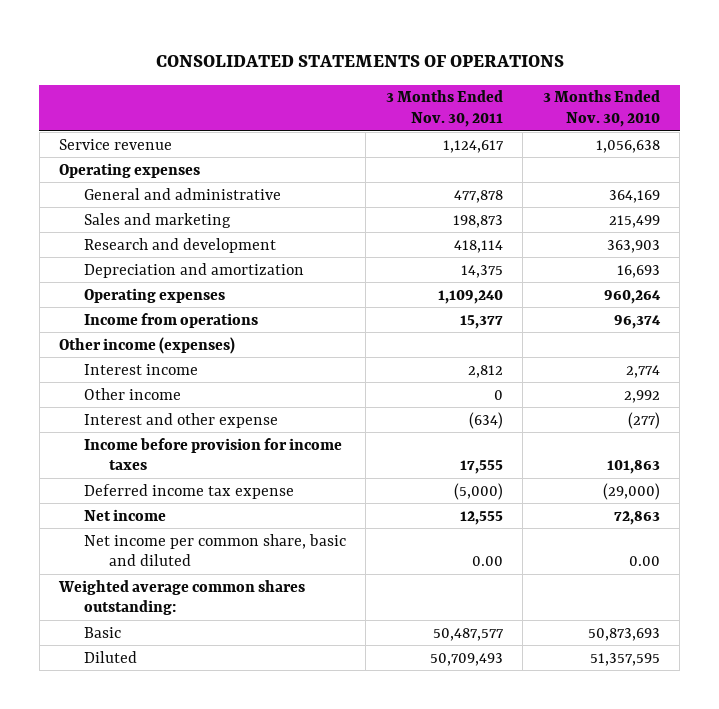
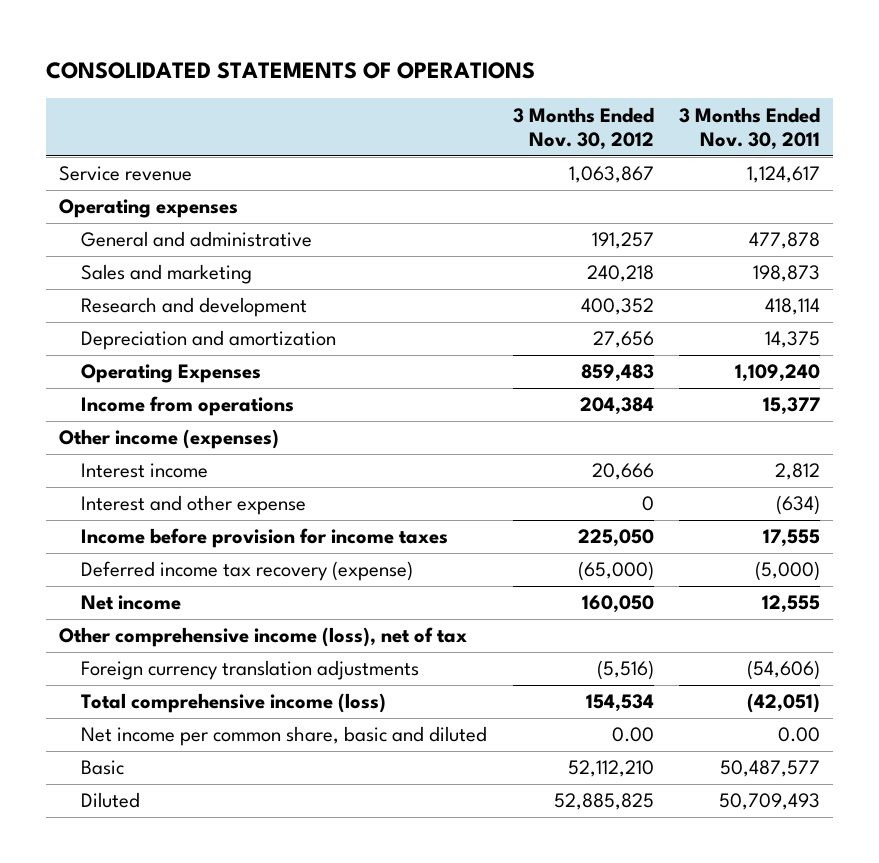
[542,90,660,128] 3 Months Ended Nov. 30, 2010 -> none
none -> [512,106,654,151] 3 Months Ended Nov. 30, 2012
[83,287,225,303] Operating expenses -> [81,364,262,384] Operating Expenses
[83,387,181,400] Other income -> none
[83,483,294,499] Deferred income tax expense -> [81,561,414,582] Deferred income tax recovery (expense)
none -> [58,627,467,648] Other comprehensive income (loss), net of tax
none -> [81,660,420,681] Foreign currency translation adjustments
none -> [81,693,387,714] Total comprehensive income (loss)
[58,579,306,616] Weighted average common shares outstanding: -> none

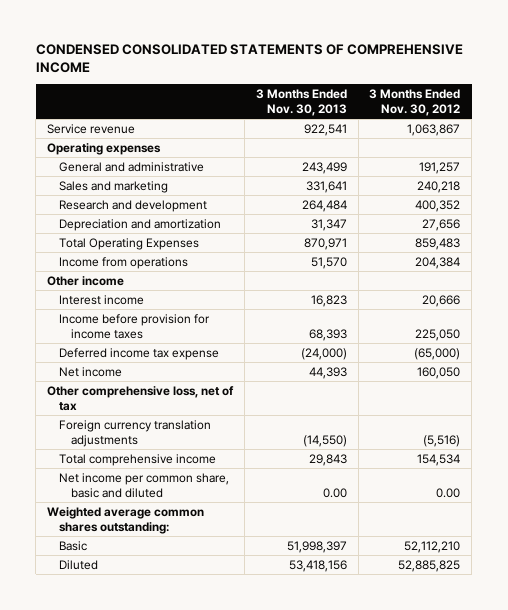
[45,61,535,79] CONSOLIDATED STATEMENTS OF OPERATIONS -> [35,44,463,74] CONDENSED CONSOLIDATED STATEMENTS OF COMPREHENSIVE INCOME
[679,106,821,151] 3 Months Ended Nov. 30, 2011 -> none
none -> [255,88,347,117] 3 Months Ended Nov. 30, 2013
[81,364,262,384] Operating Expenses -> [59,237,200,250] Total Operating Expenses
[58,429,279,450] Other income (expenses) -> [47,275,125,286] Other income
[81,495,307,516] Interest and other expense -> none
[81,561,414,582] Deferred income tax recovery (expense) -> [59,347,220,360] Deferred income tax expense
[58,627,467,648] Other comprehensive income (loss), net of tax -> [47,385,235,411] Other comprehensive loss, net of tax
[81,693,387,714] Total comprehensive income (loss) -> [59,453,217,466] Total comprehensive income
none -> [47,506,205,534] Weighted average common shares outstanding:

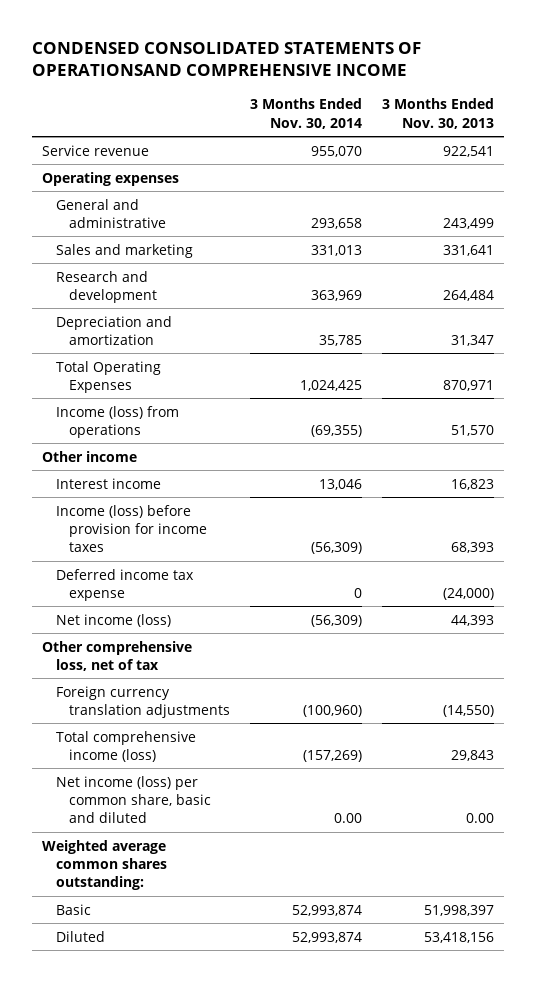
[35,44,463,74] CONDENSED CONSOLIDATED STATEMENTS OF COMPREHENSIVE INCOME -> [32,42,422,77] CONDENSED CONSOLIDATED STATEMENTS OF OPERATIONSAND COMPREHENSIVE INCOME
[369,88,461,117] 3 Months Ended Nov. 30, 2012 -> none
none -> [250,98,363,129] 3 Months Ended Nov. 30, 2014
[59,256,189,269] Income from operations -> [55,405,179,438] Income (loss) from operations
[59,313,211,339] Income before provision for income taxes -> [55,504,208,553] Income (loss) before provision for income taxes
[59,366,123,377] Net income -> [55,613,171,627] Net income (loss)
[59,453,217,466] Total comprehensive income -> [55,730,196,762] Total comprehensive income (loss)
[59,472,230,498] Net income per common share, basic and diluted -> [55,775,212,824] Net income (loss) per common share, basic and diluted

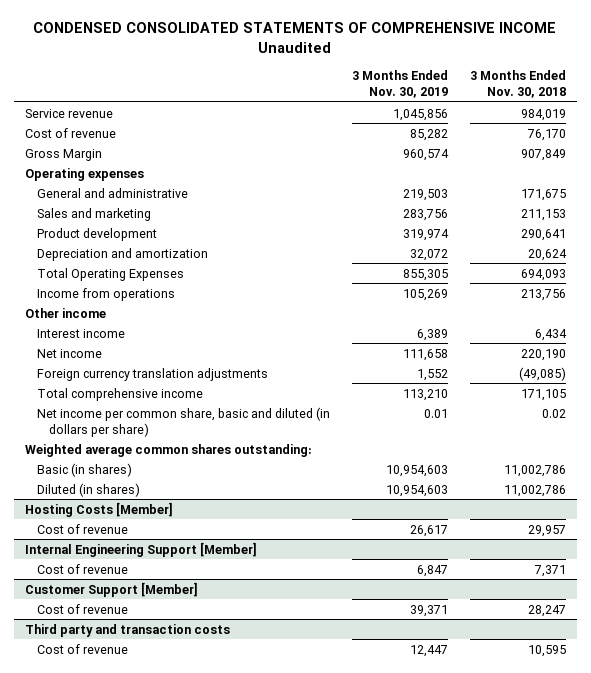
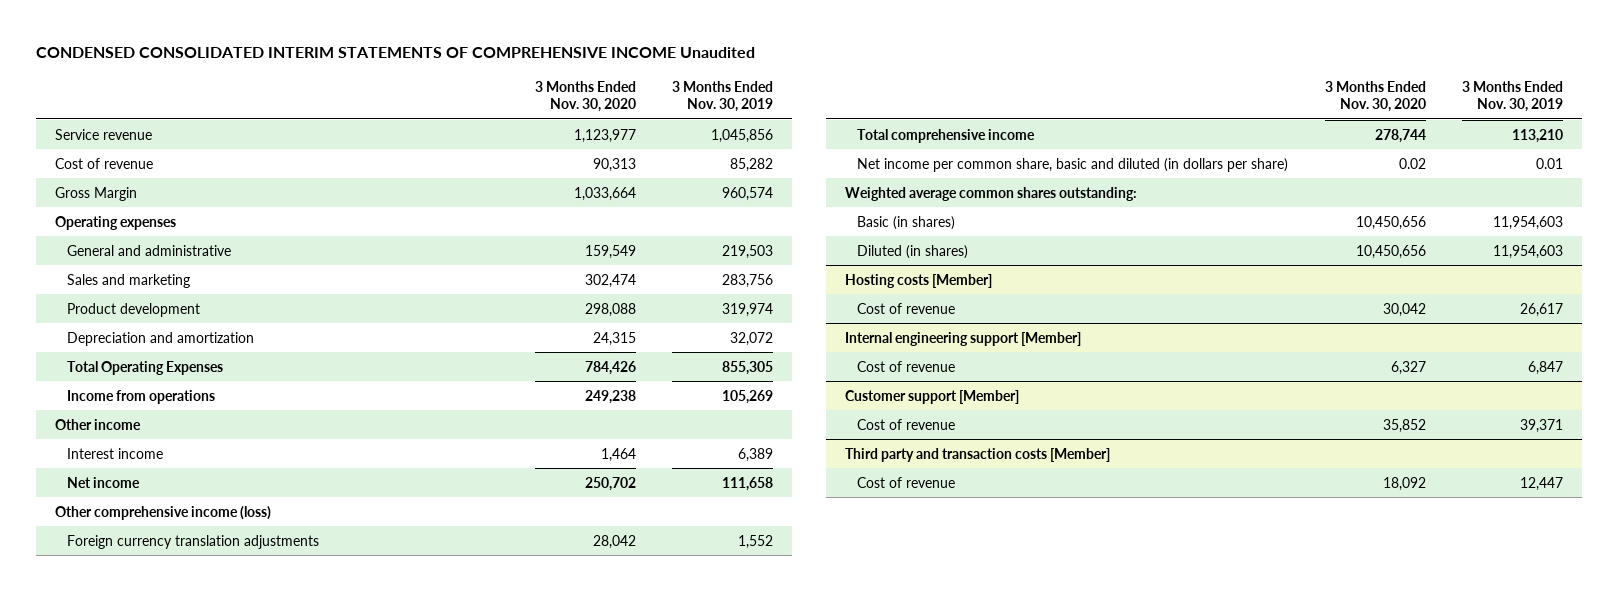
[33,22,557,53] CONDENSED CONSOLIDATED STATEMENTS OF COMPREHENSIVE INCOME Unaudited -> [36,46,756,58] CONDENSED CONSOLIDATED INTERIM STATEMENTS OF COMPREHENSIVE INCOME Unaudited
[470,70,567,99] 3 Months Ended Nov. 30, 2018 -> none
none -> [534,80,636,113] 3 Months Ended Nov. 30, 2020
none -> [54,505,271,520] Other comprehensive income (loss)
[385,464,448,477] 10,954,603 -> [1493,215,1564,230] 11,954,603
[385,484,448,497] 10,954,603 -> [1493,244,1564,259] 11,954,603
[24,501,173,517] Hosting Costs [Member] -> [844,273,992,288] Hosting costs [Member]
[24,541,257,557] Internal Engineering Support [Member] -> [844,331,1081,346] Internal engineering support [Member]
[24,581,198,597] Customer Support [Member] -> [844,389,1019,404] Customer support [Member]
[24,623,230,637] Third party and transaction costs -> [844,447,1110,462] Third party and transaction costs [Member]

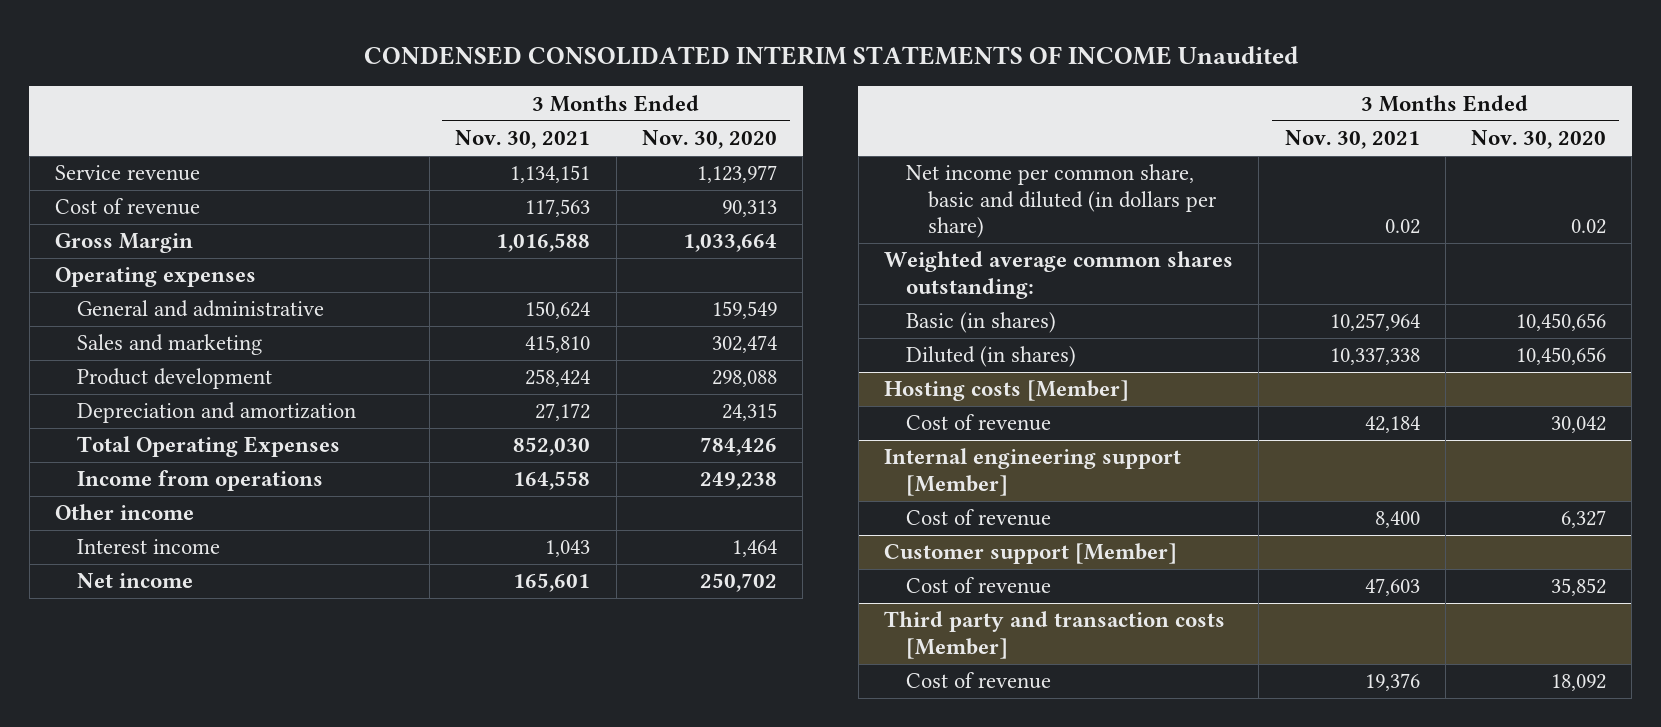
[36,46,756,58] CONDENSED CONSOLIDATED INTERIM STATEMENTS OF COMPREHENSIVE INCOME Unaudited -> [363,45,1299,65] CONDENSED CONSOLIDATED INTERIM STATEMENTS OF INCOME Unaudited
[672,80,774,113] 3 Months Ended Nov. 30, 2019 -> none
none -> [455,130,591,150] Nov. 30, 2021
[54,505,271,520] Other comprehensive income (loss) -> none
[66,534,319,549] Foreign currency translation adjustments -> none
[857,128,1036,143] Total comprehensive income -> none

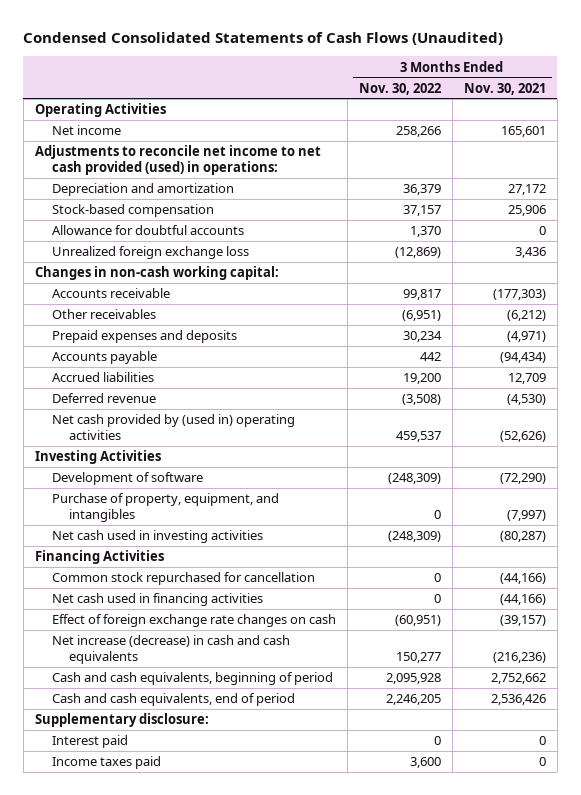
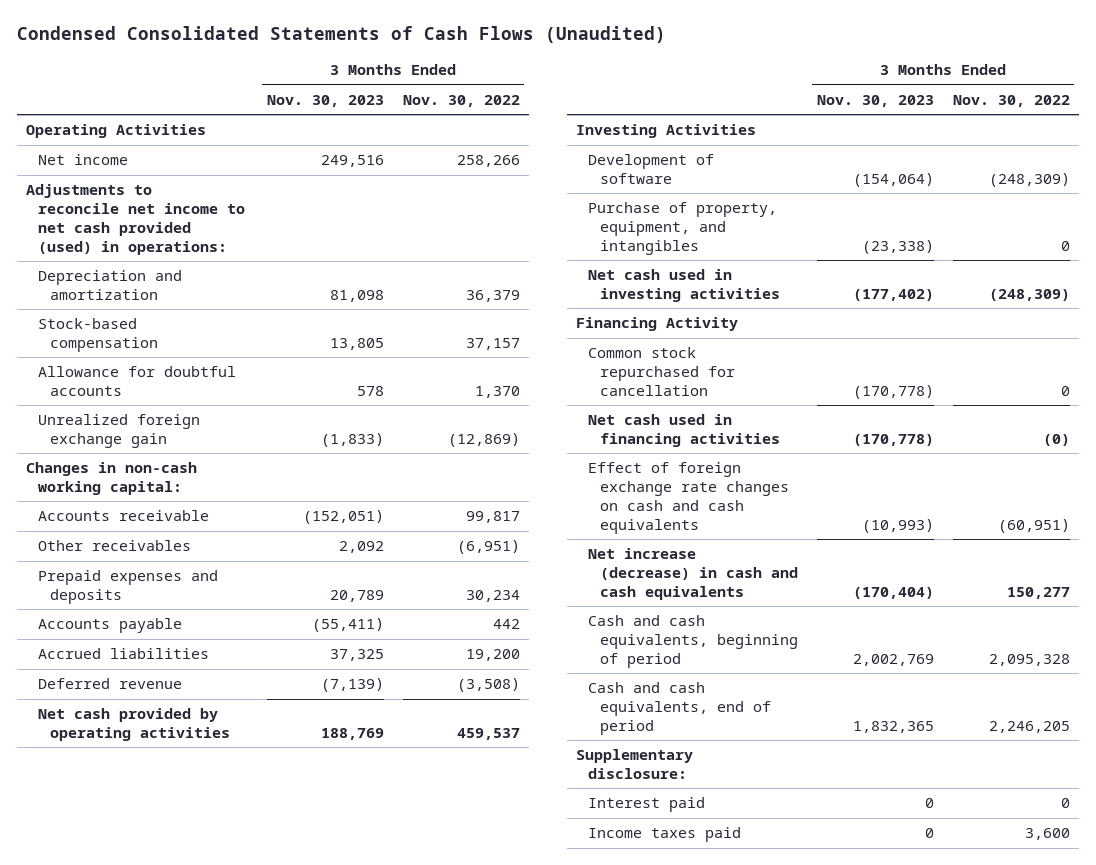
[463,82,546,95] Nov. 30, 2021 -> none
none -> [266,94,384,107] Nov. 30, 2023
[52,246,250,260] Unrealized foreign exchange loss -> [37,414,200,449] Unrealized foreign exchange gain
[52,414,296,441] Net cash provided by (used in) operating activities -> [37,708,230,742] Net cash provided by operating activities
[34,550,164,565] Financing Activities -> [576,317,739,332] Financing Activity
[434,594,442,604] 0 -> [1042,434,1070,447] (0)
[52,614,337,628] Effect of foreign exchange rate changes on cash -> [587,462,789,534] Effect of foreign exchange rate changes on cash and cash equivalents
[386,673,442,685] 2,095,928 -> [988,653,1070,666] 2,095,328

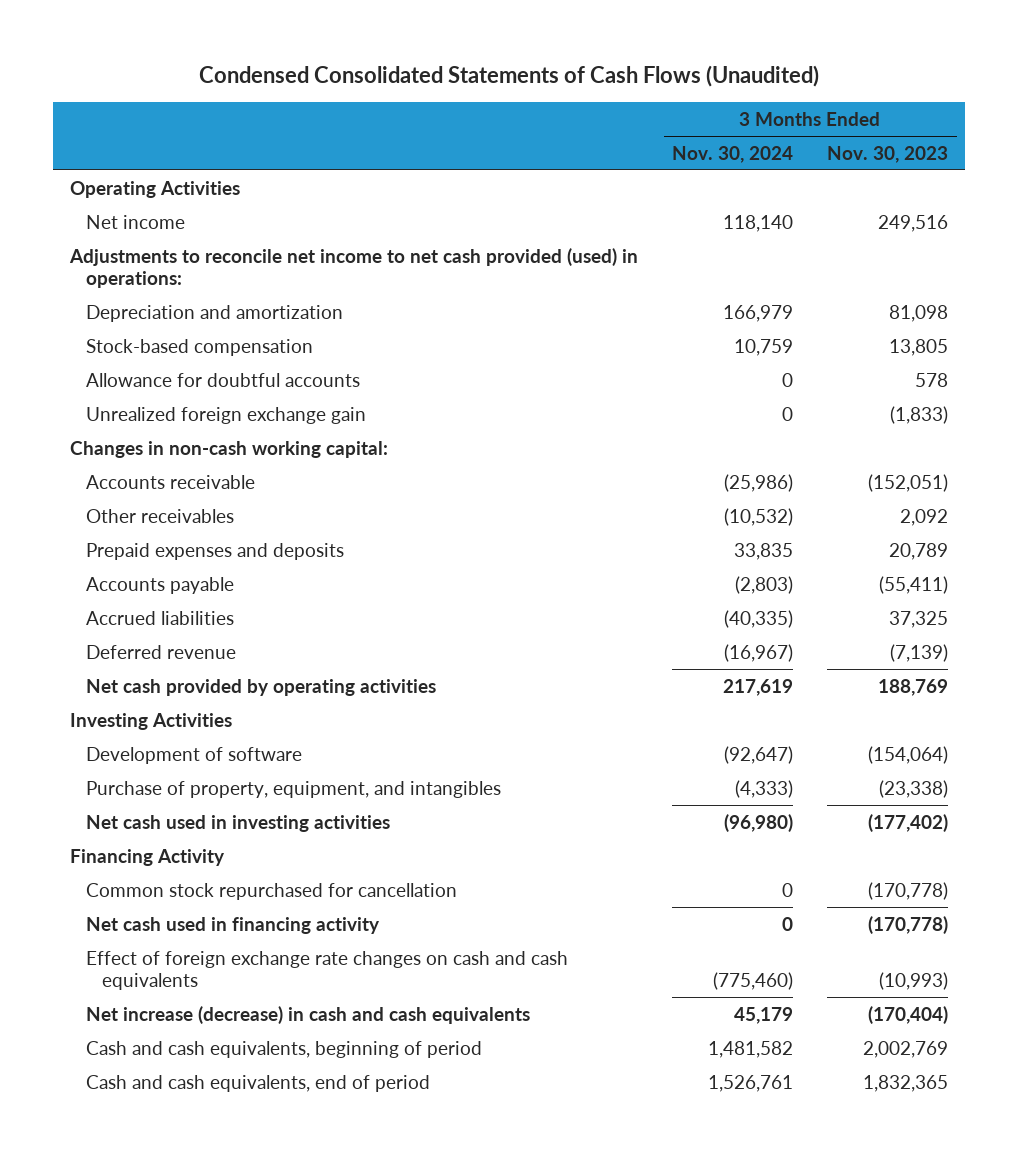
[402,94,520,107] Nov. 30, 2022 -> none
none -> [672,145,794,163] Nov. 30, 2024
[587,414,780,448] Net cash used in financing activities -> [86,916,381,934] Net cash used in financing activity
[576,749,694,780] Supplementary disclosure: -> none
[587,797,705,813] Interest paid -> none
[587,827,741,843] Income taxes paid -> none

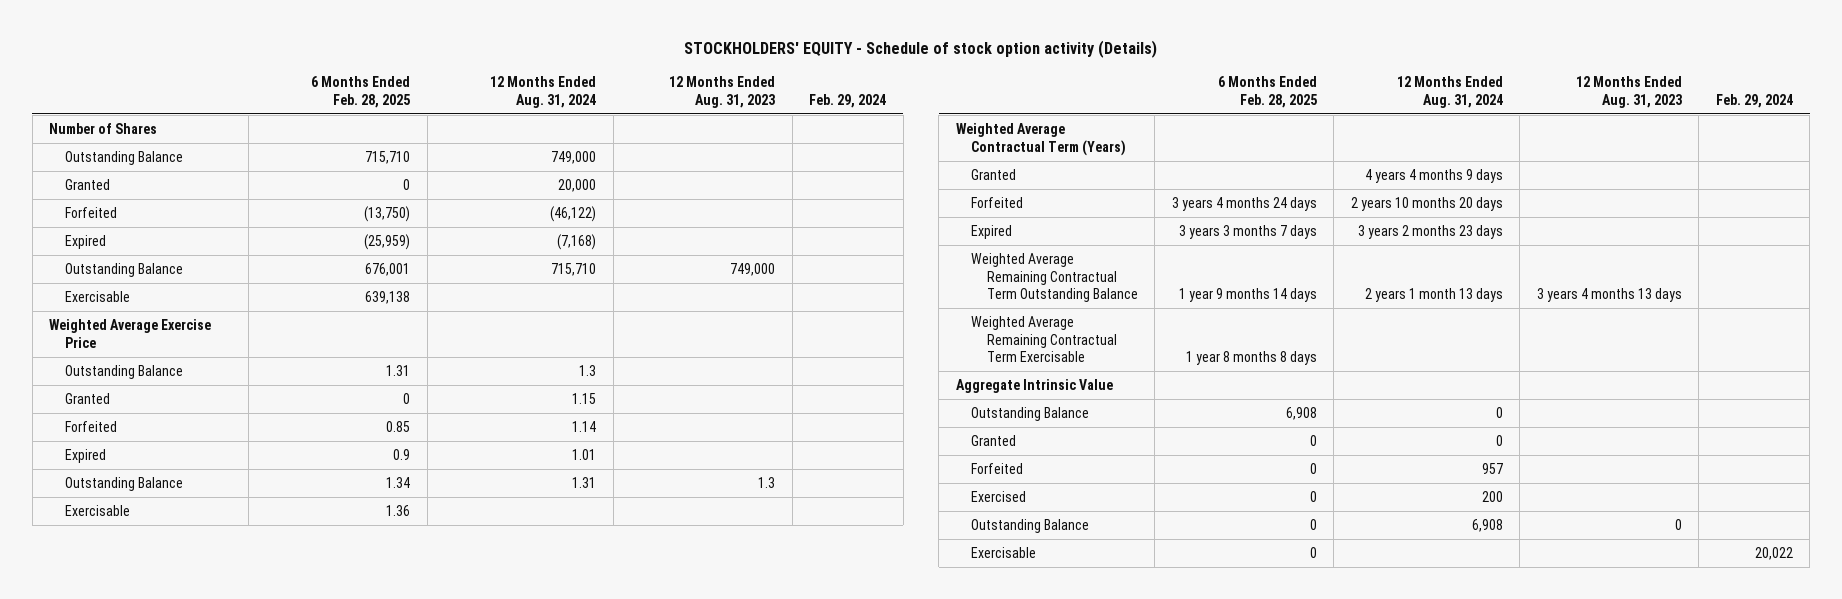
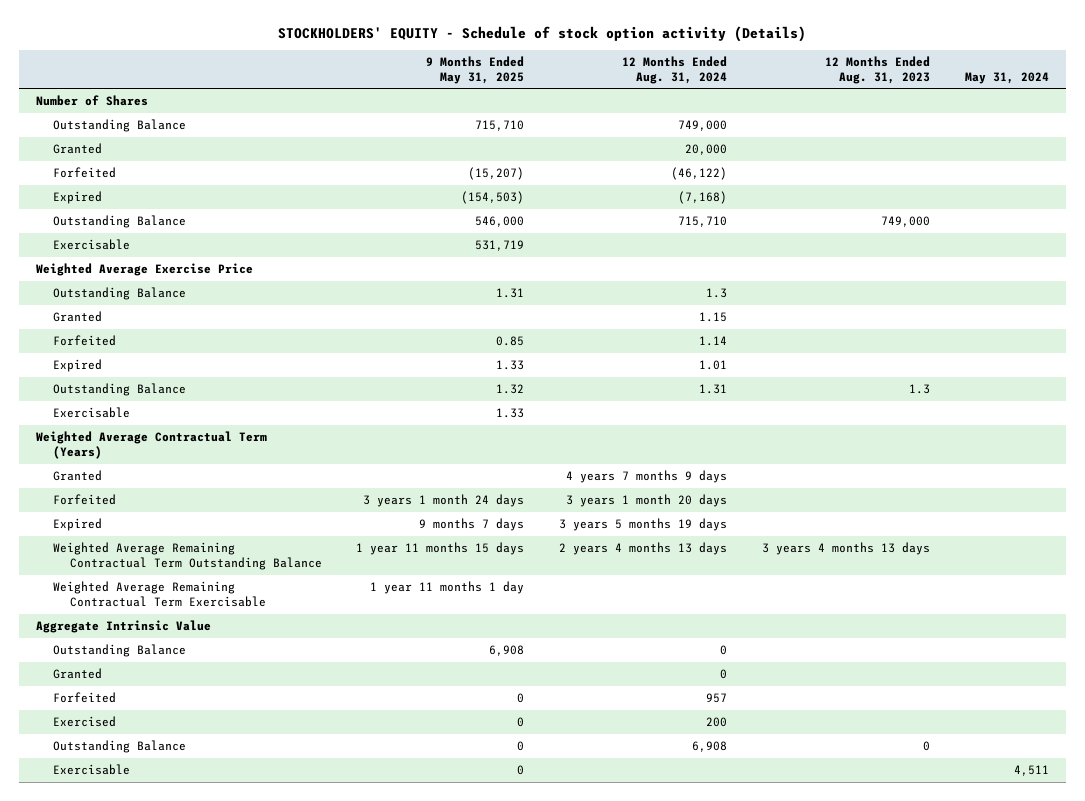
[311,76,411,108] 6 Months Ended Feb. 28, 2025 -> none
[809,93,887,108] Feb. 29, 2024 -> none
none -> [426,55,525,84] 9 Months Ended May 31, 2025
none -> [964,71,1049,84] May 31, 2024
[1364,169,1503,184] 4 years 4 months 9 days -> [566,470,728,484] 4 years 7 months 9 days
[1350,197,1503,212] 2 years 10 months 20 days -> [566,494,728,508] 3 years 1 month 20 days
[1357,225,1503,240] 3 years 2 months 23 days -> [559,518,728,532] 3 years 5 months 19 days
[1364,288,1503,303] 2 years 1 month 13 days -> [559,542,728,556] 2 years 4 months 13 days

